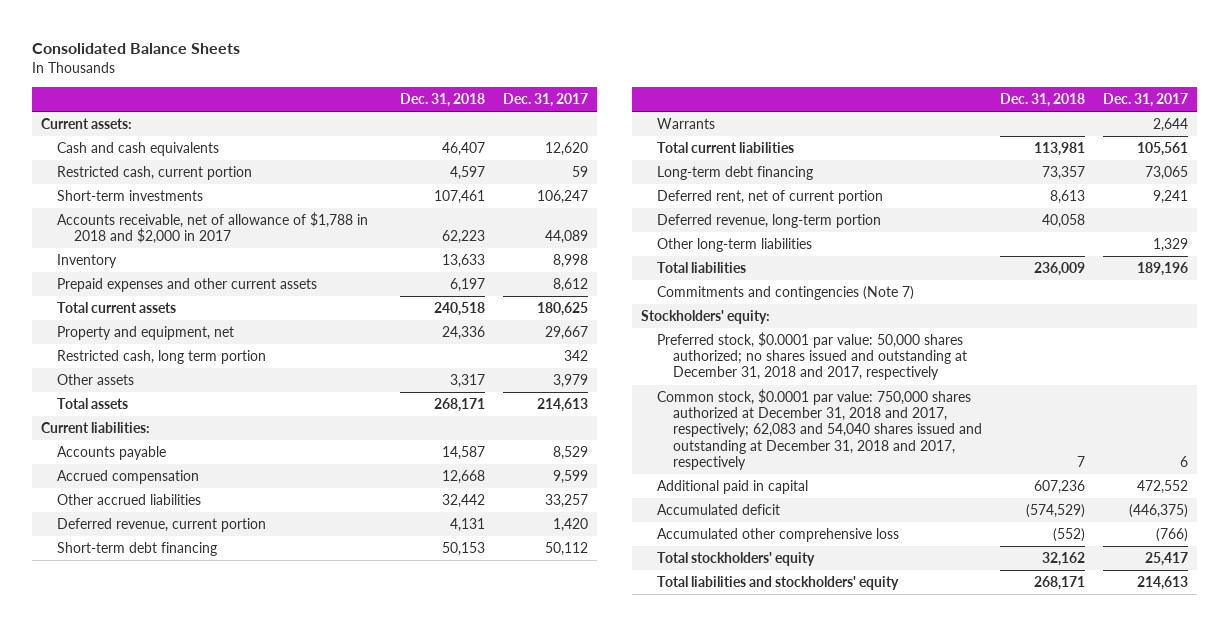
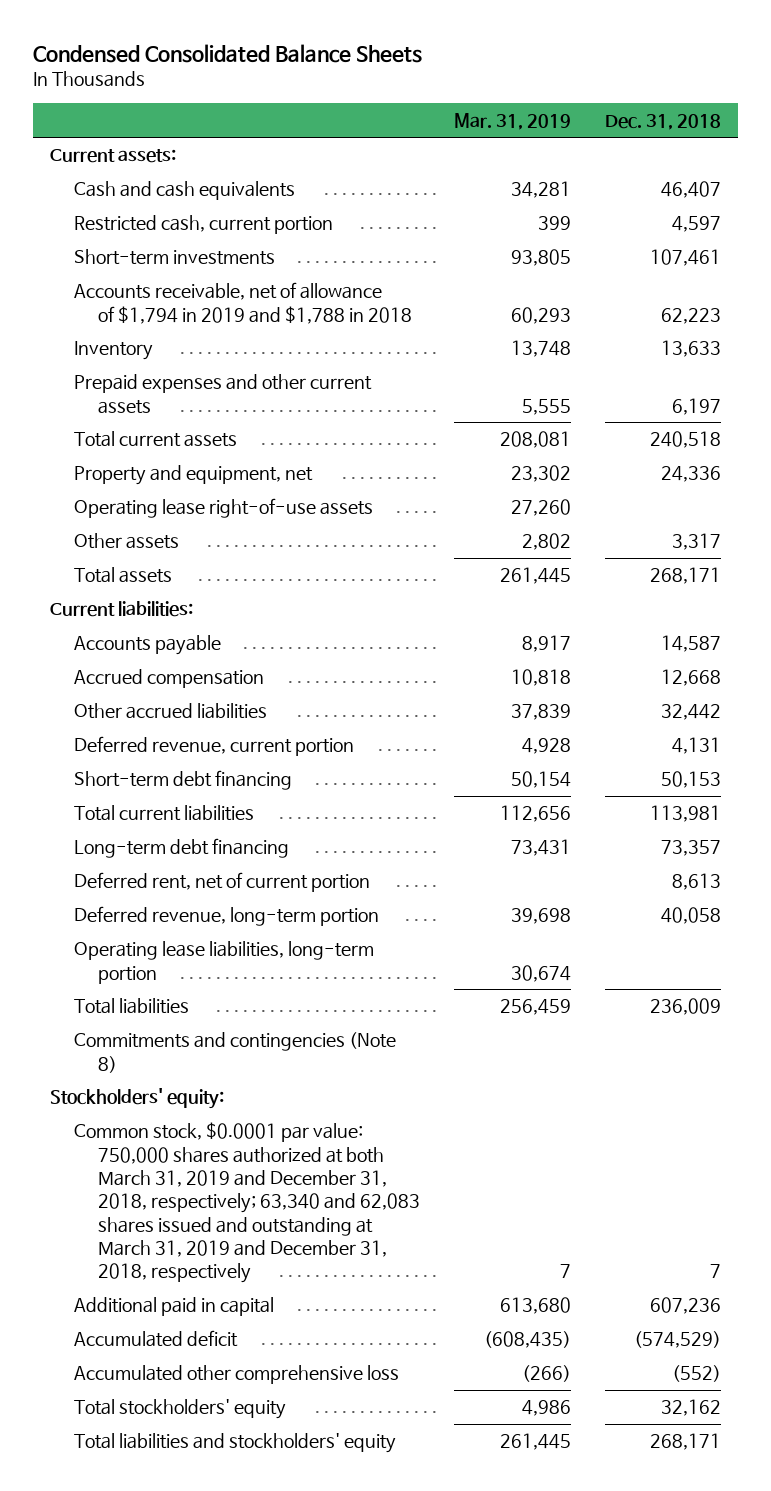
[32,43,241,55] Consolidated Balance Sheets -> [33,44,423,64] Condensed Consolidated Balance Sheets
[503,93,589,108] Dec. 31, 2017 -> none
none -> [453,112,571,130] Mar. 31, 2019
[57,212,369,245] Accounts receivable, net of allowance of $1,788 in 2018 and $2,000 in 2017 -> [74,282,413,324] Accounts receivable, net of allowance of $1,794 in 2019 and $1,788 in 2018
[57,350,267,365] Restricted cash, long term portion -> none
none -> [74,498,374,519] Operating lease right-of-use assets
[657,118,716,130] Warrants -> none
[657,238,813,253] Other long-term liabilities -> none
none -> [74,941,375,984] Operating lease liabilities, long-term portion
[657,286,915,301] Commitments and contingencies (Note 7) -> [74,1032,397,1073] Commitments and contingencies (Note 8)
[657,332,968,381] Preferred stock, $0.0001 par value: 50,000 shares authorized; no shares issued and outstanding at December 31, 2018 and 2017, respectively -> none
[657,389,983,470] Common stock, $0.0001 par value: 750,000 shares authorized at December 31, 2018 and 2017, respectively; 62,083 and 54,040 shares issued and outstanding at December 31, 2018 and 2017, respectively -> [74,1122,421,1284] Common stock, $0.0001 par value: 750,000 shares authorized at both March 31, 2019 and December 31, 2018, respectively; 63,340 and 62,083 shares issued and outstanding at March 31, 2019 and December 31, 2018, respectively

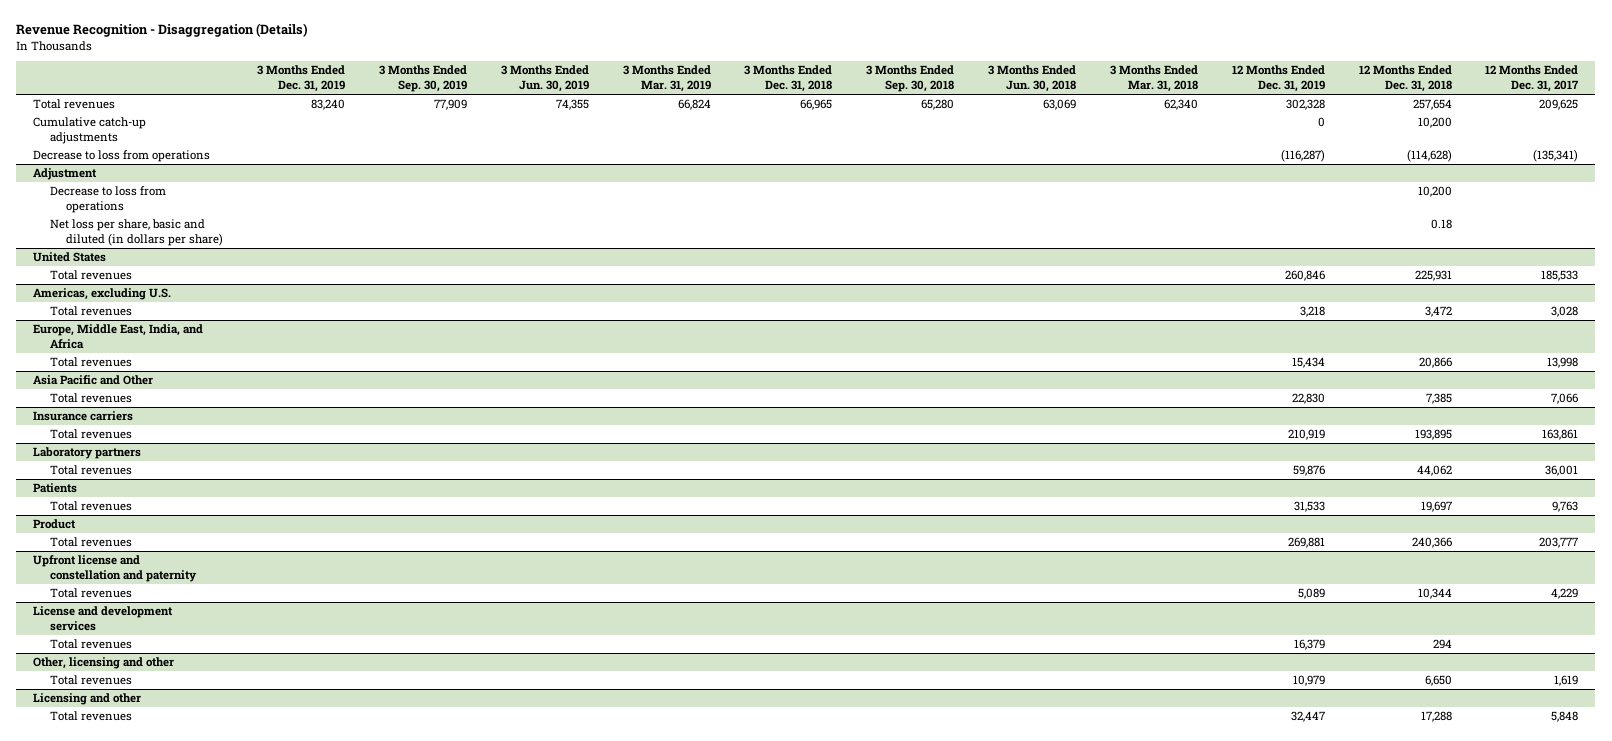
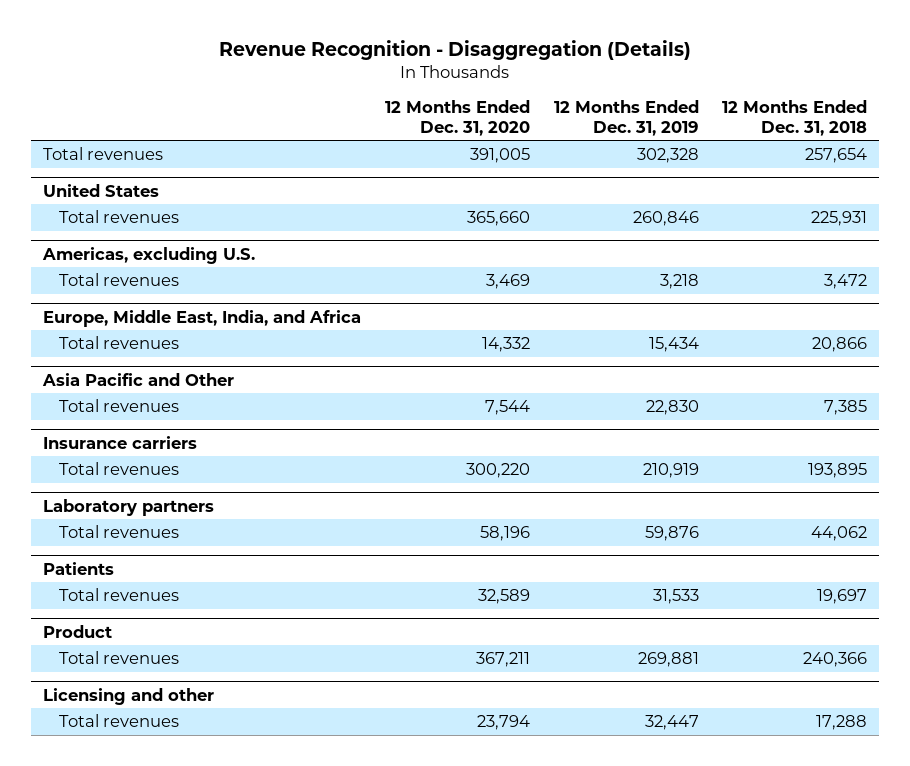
[257,65,346,93] 3 Months Ended Dec. 31, 2019 -> none
[379,65,468,93] 3 Months Ended Sep. 30, 2019 -> none
[500,65,589,93] 3 Months Ended Jun. 30, 2019 -> none
[622,65,711,93] 3 Months Ended Mar. 31, 2019 -> none
[744,65,833,93] 3 Months Ended Dec. 31, 2018 -> none
[866,65,955,93] 3 Months Ended Sep. 30, 2018 -> none
[988,65,1077,93] 3 Months Ended Jun. 30, 2018 -> none
[1109,65,1198,93] 3 Months Ended Mar. 31, 2018 -> none
[1485,65,1580,93] 12 Months Ended Dec. 31, 2017 -> none
none -> [384,100,530,136] 12 Months Ended Dec. 31, 2020
[33,117,147,145] Cumulative catch-up adjustments -> none
[33,150,211,163] Decrease to loss from operations -> none
[33,168,98,181] Adjustment -> none
[49,186,166,214] Decrease to loss from operations -> none
[49,219,224,247] Net loss per share, basic and diluted (in dollars per share) -> none
[33,555,197,583] Upfront license and constellation and paternity -> none
[49,588,132,599] Total revenues -> none
[33,606,174,632] License and development services -> none
[49,639,132,650] Total revenues -> none
[33,657,175,670] Other, licensing and other -> none
[49,675,132,686] Total revenues -> none

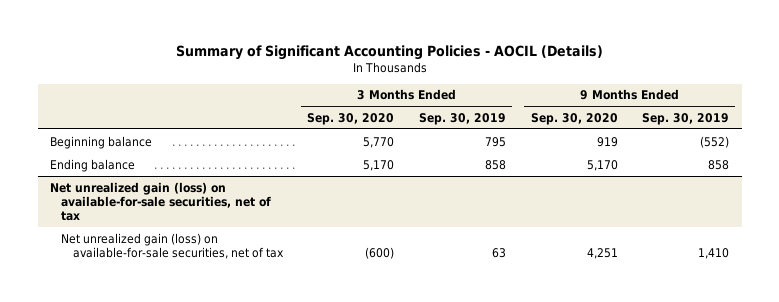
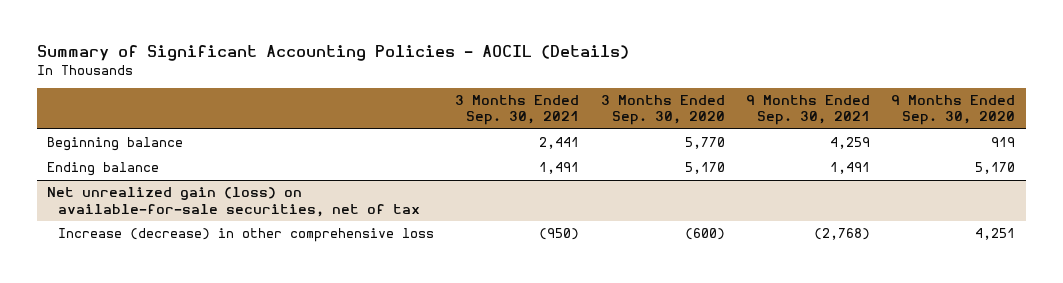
[418,112,506,125] Sep. 30, 2019 -> none
[642,112,730,125] Sep. 30, 2019 -> none
none -> [455,94,580,126] 3 Months Ended Sep. 30, 2021
none -> [745,94,870,126] 9 Months Ended Sep. 30, 2021
[61,232,284,259] Net unrealized gain (loss) on available-for-sale securities, net of tax -> [58,228,435,243] Increase (decrease) in other comprehensive loss

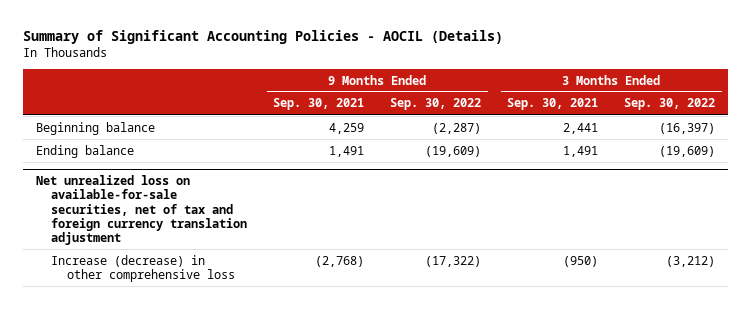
[600,94,725,126] 3 Months Ended Sep. 30, 2020 -> none
[891,94,1016,126] 9 Months Ended Sep. 30, 2020 -> none
none -> [390,98,482,111] Sep. 30, 2022
none -> [624,98,716,111] Sep. 30, 2022
[47,187,421,217] Net unrealized gain (loss) on available-for-sale securities, net of tax -> [35,174,248,246] Net unrealized loss on available-for-sale securities, net of tax and foreign currency translation adjustment

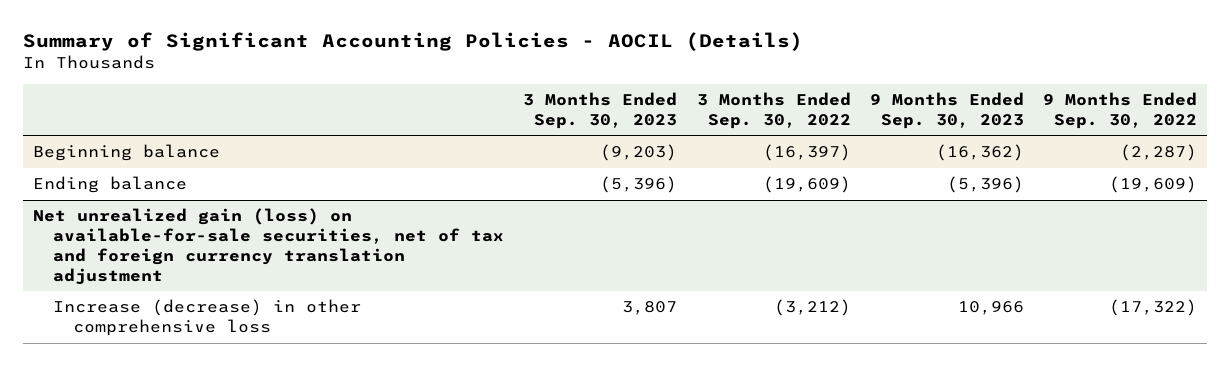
[273,98,365,111] Sep. 30, 2021 -> none
[507,98,599,111] Sep. 30, 2021 -> none
none -> [523,92,678,129] 3 Months Ended Sep. 30, 2023
none -> [869,92,1024,129] 9 Months Ended Sep. 30, 2023
[35,174,248,246] Net unrealized loss on available-for-sale securities, net of tax and foreign currency translation adjustment -> [32,208,504,285] Net unrealized gain (loss) on available-for-sale securities, net of tax and foreign currency translation adjustment

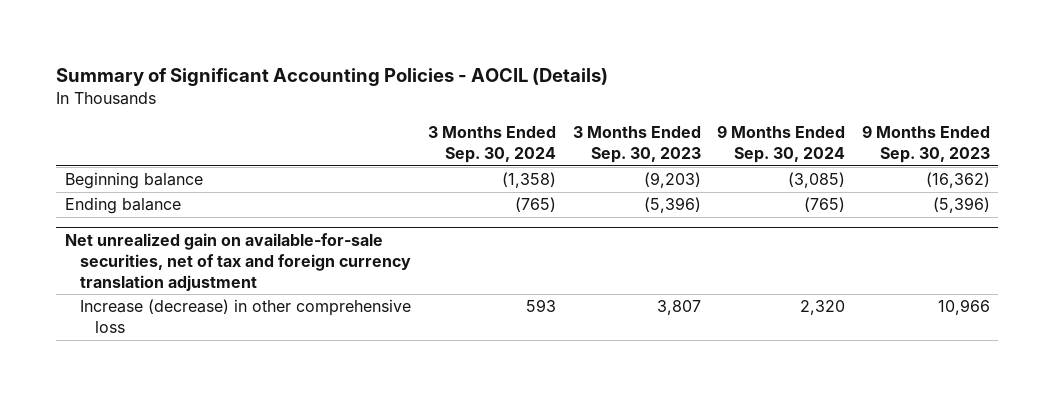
[696,92,851,129] 3 Months Ended Sep. 30, 2022 -> none
[1043,92,1198,129] 9 Months Ended Sep. 30, 2022 -> none
none -> [427,126,556,164] 3 Months Ended Sep. 30, 2024
none -> [717,125,846,164] 9 Months Ended Sep. 30, 2024
[32,208,504,285] Net unrealized gain (loss) on available-for-sale securities, net of tax and foreign currency translation adjustment -> [64,232,412,291] Net unrealized gain on available-for-sale securities, net of tax and foreign currency translation adjustment

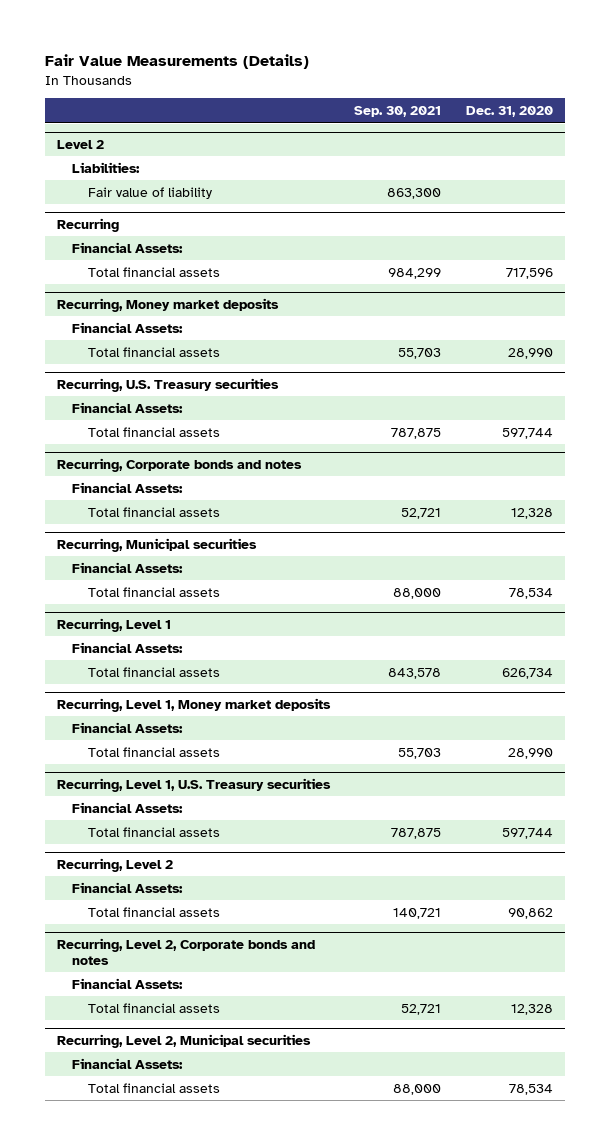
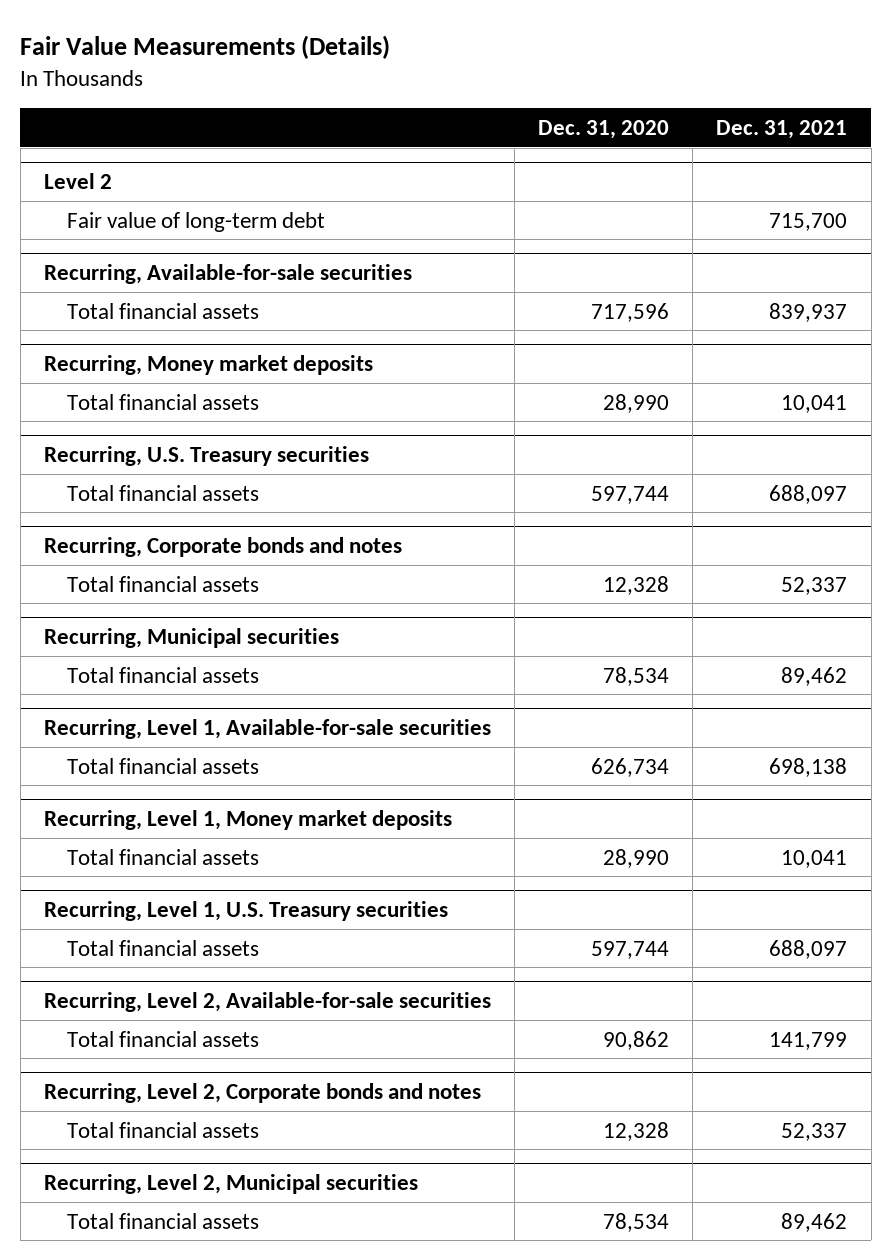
[354,106,442,118] Sep. 30, 2021 -> none
none -> [716,119,848,139] Dec. 31, 2021
[72,161,141,173] Liabilities: -> none
[57,217,120,232] Recurring -> none
[72,241,184,253] Financial Assets: -> none
[87,186,212,199] Fair value of liability -> [67,211,326,232] Fair value of long-term debt
none -> [43,263,412,284] Recurring, Available-for-sale securities
[72,321,184,333] Financial Assets: -> none
[72,401,184,413] Financial Assets: -> none
[72,481,184,493] Financial Assets: -> none
[72,561,184,573] Financial Assets: -> none
[57,617,172,632] Recurring, Level 1 -> none
[72,641,184,653] Financial Assets: -> none
none -> [43,718,491,739] Recurring, Level 1, Available-for-sale securities
[72,721,184,733] Financial Assets: -> none
[72,801,184,813] Financial Assets: -> none
[57,857,174,872] Recurring, Level 2 -> none
[72,881,184,893] Financial Assets: -> none
none -> [43,991,491,1012] Recurring, Level 2, Available-for-sale securities
[72,977,184,989] Financial Assets: -> none
[72,1057,184,1069] Financial Assets: -> none

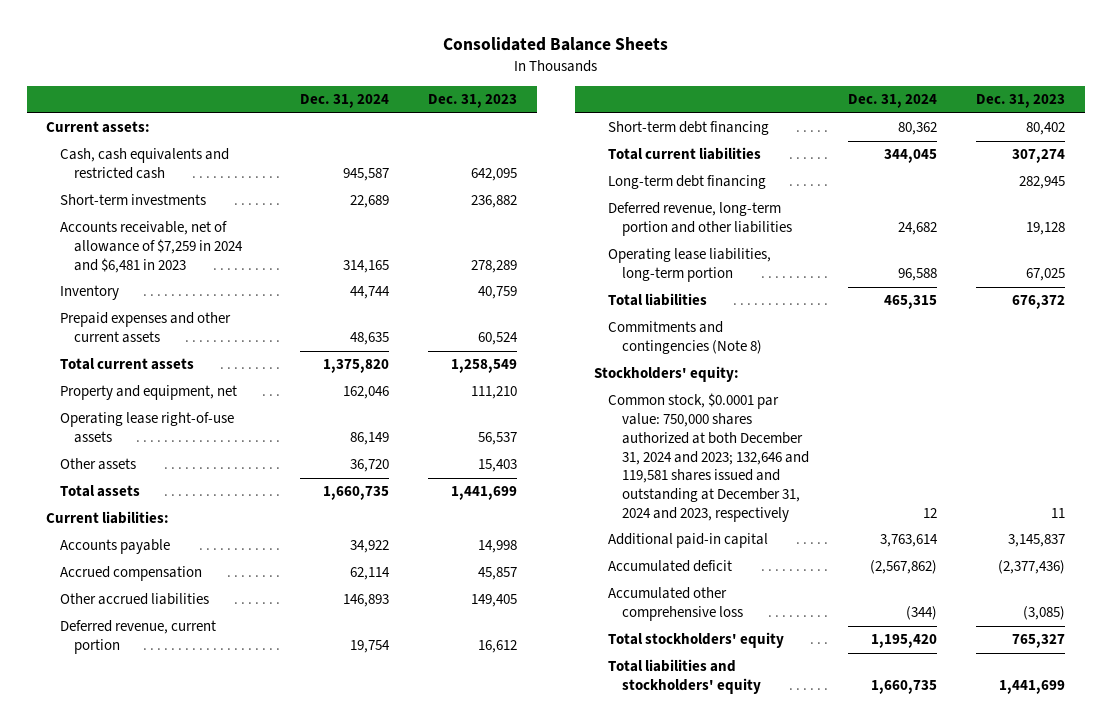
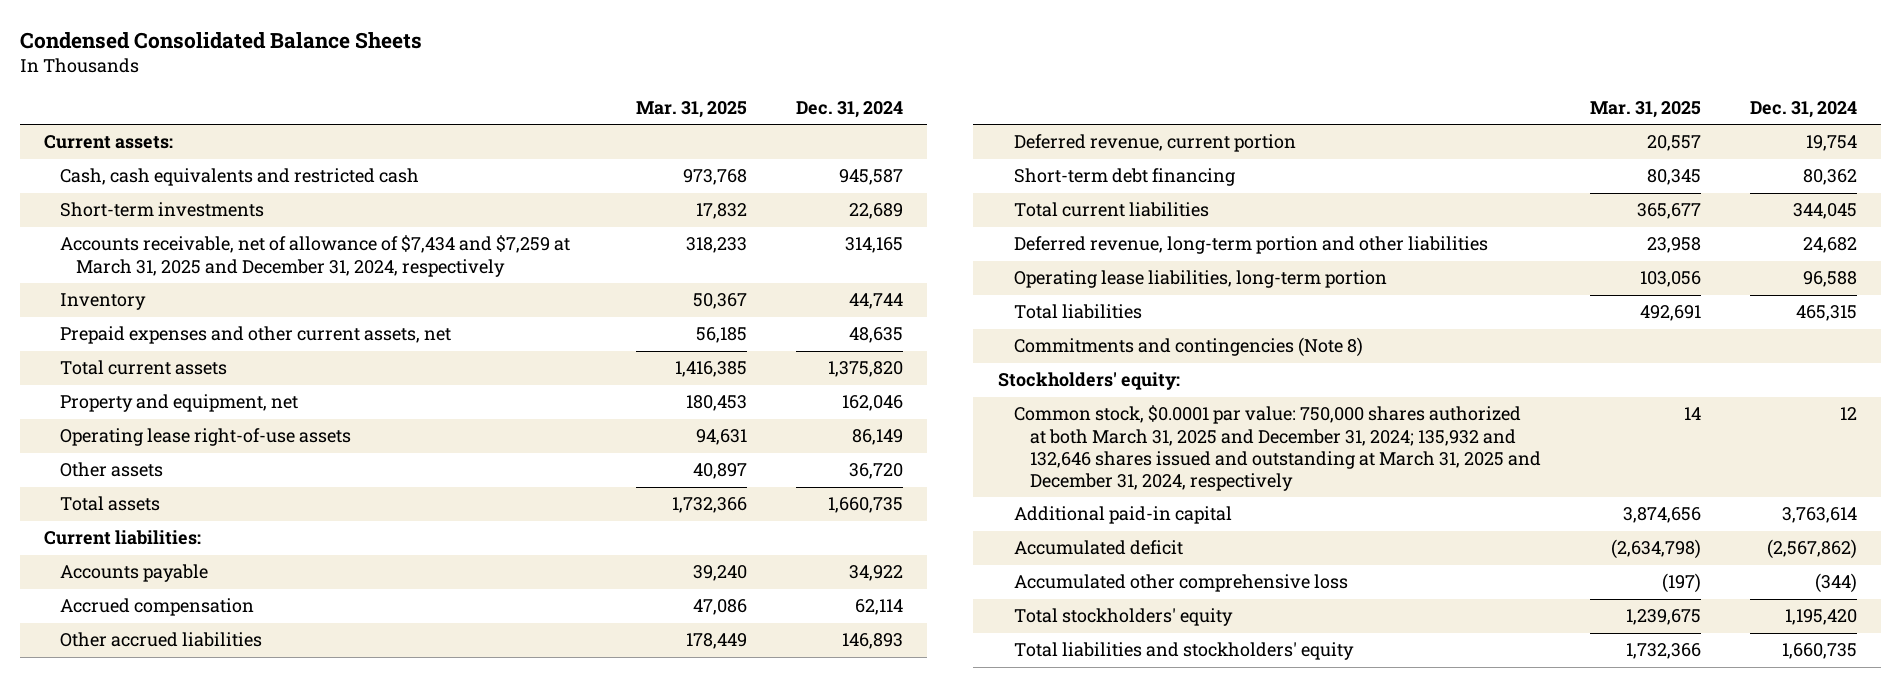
[442,37,668,52] Consolidated Balance Sheets -> [19,31,422,49] Condensed Consolidated Balance Sheets
[428,94,518,109] Dec. 31, 2023 -> none
none -> [636,101,748,119] Mar. 31, 2025
[60,221,243,273] Accounts receivable, net of allowance of $7,259 in 2024 and $6,481 in 2023 -> [60,235,571,277] Accounts receivable, net of allowance of $7,434 and $7,259 at March 31, 2025 and December 31, 2024, respectively
[60,312,232,344] Prepaid expenses and other current assets -> [60,326,452,345] Prepaid expenses and other current assets, net
[607,175,766,190] Long-term debt financing -> none
[607,393,809,522] Common stock, $0.0001 par value: 750,000 shares authorized at both December 31, 2024 and 2023; 132,646 and 119,581 shares issued and outstanding at December 31, 2024 and 2023, respectively -> [1013,405,1541,492] Common stock, $0.0001 par value: 750,000 shares authorized at both March 31, 2025 and December 31, 2024; 135,932 and 132,646 shares issued and outstanding at March 31, 2025 and December 31, 2024, respectively

